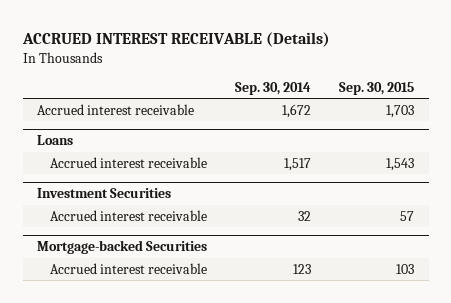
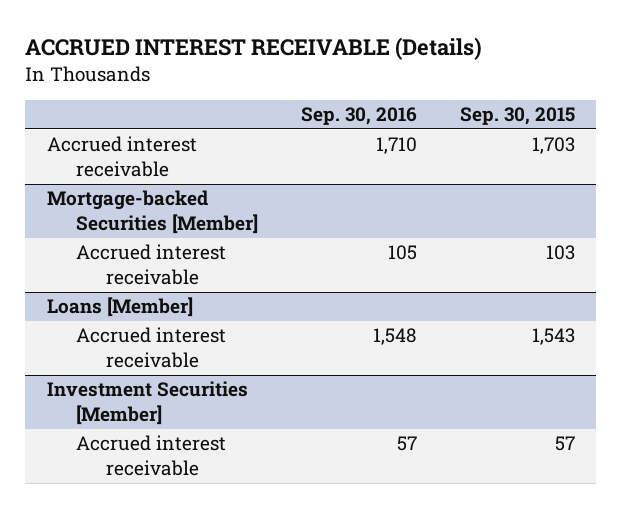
[235,82,312,96] Sep. 30, 2014 -> none
none -> [301,107,418,126] Sep. 30, 2016
none -> [46,190,259,235] Mortgage-backed Securities [Member]
none -> [76,244,227,286] Accrued interest receivable
[36,135,73,146] Loans -> [46,297,193,318] Loans [Member]
[36,188,171,199] Investment Securities -> [46,381,248,426] Investment Securities [Member]
[36,240,207,255] Mortgage-backed Securities -> none
[49,262,207,274] Accrued interest receivable -> none

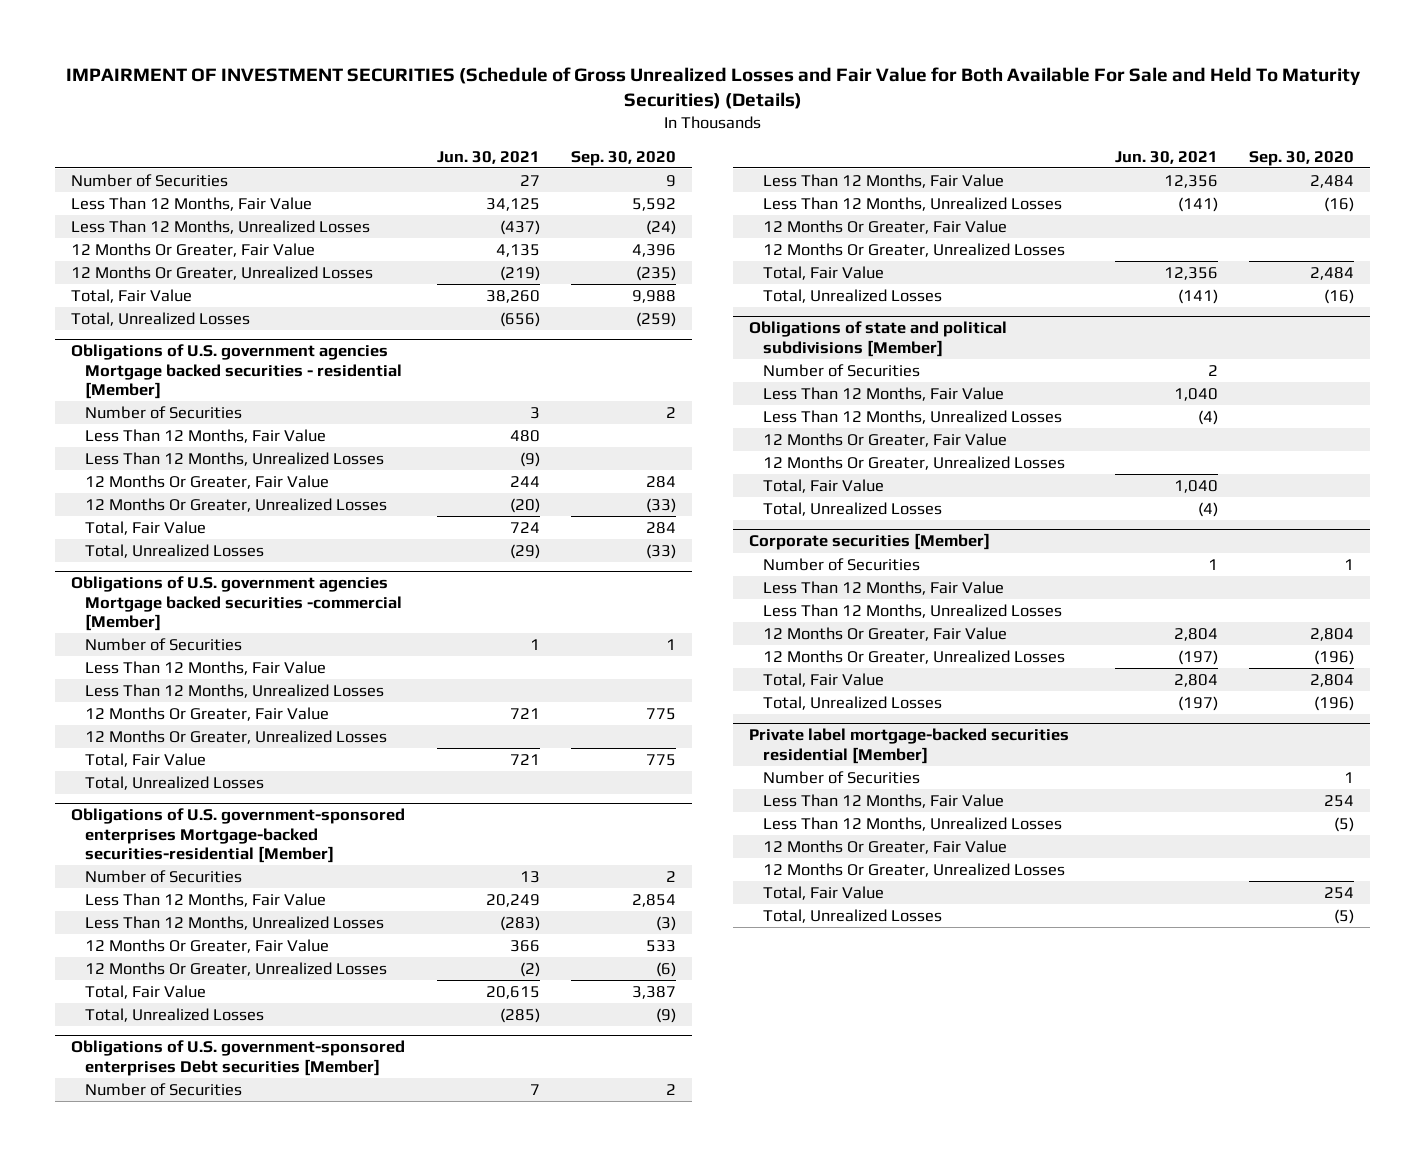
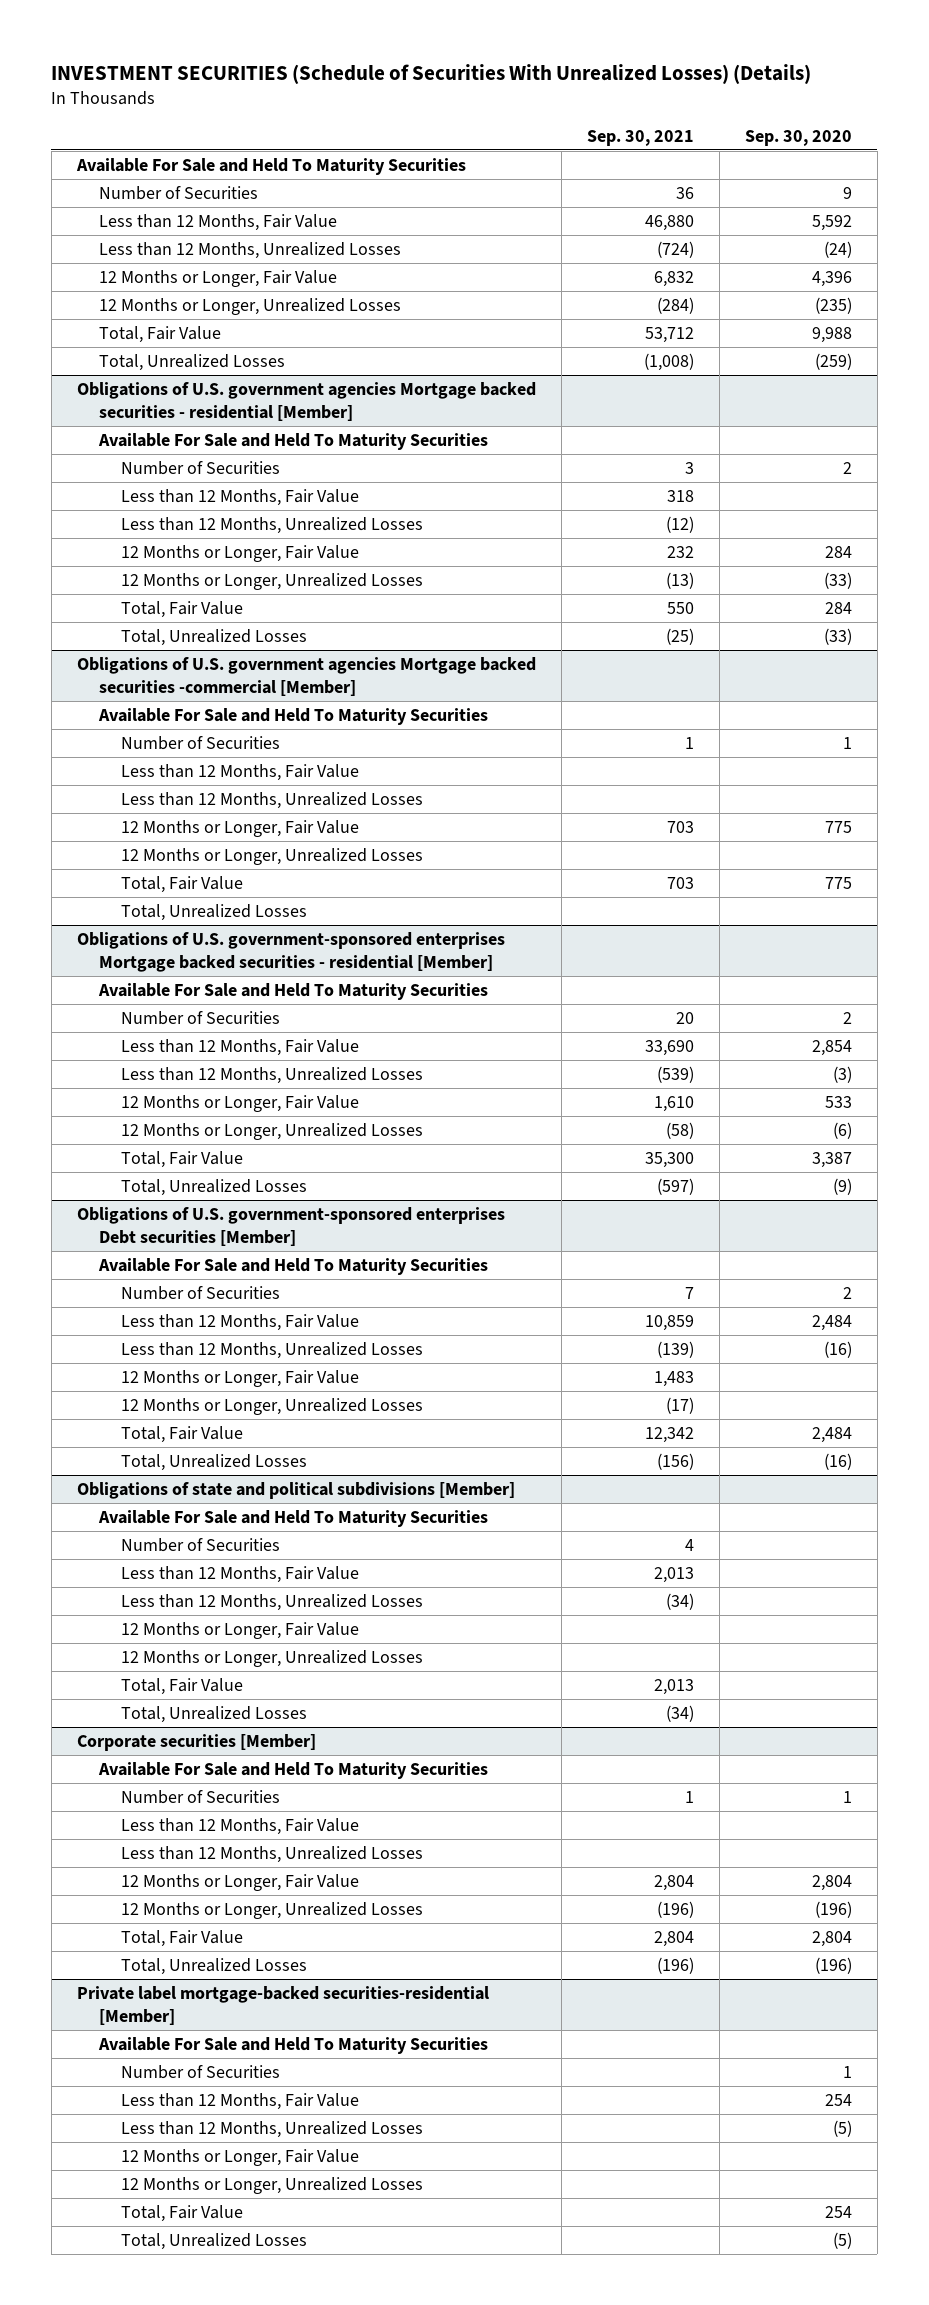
[65,66,1360,110] IMPAIRMENT OF INVESTMENT SECURITIES (Schedule of Gross Unrealized Losses and Fair Value for Both Available For Sale and Held To Maturity Securities) (Details) -> [51,63,812,84] INVESTMENT SECURITIES (Schedule of Securities With Unrealized Losses) (Details)
[436,150,540,164] Jun. 30, 2021 -> none
none -> [586,130,694,147] Sep. 30, 2021
none -> [75,157,466,175] Available For Sale and Held To Maturity Securities
[71,196,313,211] Less Than 12 Months, Fair Value -> [98,213,337,231] Less than 12 Months, Fair Value
[71,219,371,234] Less Than 12 Months, Unrealized Losses -> [98,241,401,259] Less than 12 Months, Unrealized Losses
[71,242,316,257] 12 Months Or Greater, Fair Value -> [98,269,337,287] 12 Months or Longer, Fair Value
[71,265,374,280] 12 Months Or Greater, Unrealized Losses -> [98,297,401,315] 12 Months or Longer, Unrealized Losses
none -> [97,432,488,450] Available For Sale and Held To Maturity Securities
[84,428,326,443] Less Than 12 Months, Fair Value -> [120,488,359,506] Less than 12 Months, Fair Value
[84,451,384,466] Less Than 12 Months, Unrealized Losses -> [120,516,423,534] Less than 12 Months, Unrealized Losses
[84,474,329,489] 12 Months Or Greater, Fair Value -> [120,544,359,562] 12 Months or Longer, Fair Value
[84,497,387,512] 12 Months Or Greater, Unrealized Losses -> [120,572,423,590] 12 Months or Longer, Unrealized Losses
none -> [97,707,488,725] Available For Sale and Held To Maturity Securities
[84,660,326,675] Less Than 12 Months, Fair Value -> [120,763,359,781] Less than 12 Months, Fair Value
[84,683,384,698] Less Than 12 Months, Unrealized Losses -> [120,791,423,809] Less than 12 Months, Unrealized Losses
[84,706,329,721] 12 Months Or Greater, Fair Value -> [120,819,359,837] 12 Months or Longer, Fair Value
[84,729,387,744] 12 Months Or Greater, Unrealized Losses -> [120,847,423,865] 12 Months or Longer, Unrealized Losses
[71,808,406,863] Obligations of U.S. government-sponsored enterprises Mortgage-backed securities-residential [Member] -> [76,931,505,972] Obligations of U.S. government-sponsored enterprises Mortgage backed securities - residential [Member]
none -> [97,982,488,1000] Available For Sale and Held To Maturity Securities
[84,892,326,907] Less Than 12 Months, Fair Value -> [120,1038,359,1056] Less than 12 Months, Fair Value
[84,915,384,930] Less Than 12 Months, Unrealized Losses -> [120,1066,423,1084] Less than 12 Months, Unrealized Losses
[84,938,329,953] 12 Months Or Greater, Fair Value -> [120,1094,359,1112] 12 Months or Longer, Fair Value
[84,961,387,976] 12 Months Or Greater, Unrealized Losses -> [120,1122,423,1140] 12 Months or Longer, Unrealized Losses
none -> [97,1257,488,1275] Available For Sale and Held To Maturity Securities
[762,173,1004,188] Less Than 12 Months, Fair Value -> [120,1313,359,1331] Less than 12 Months, Fair Value
[762,196,1062,211] Less Than 12 Months, Unrealized Losses -> [120,1341,423,1359] Less than 12 Months, Unrealized Losses
[762,219,1007,234] 12 Months Or Greater, Fair Value -> [120,1369,359,1387] 12 Months or Longer, Fair Value
[762,242,1065,257] 12 Months Or Greater, Unrealized Losses -> [120,1397,423,1415] 12 Months or Longer, Unrealized Losses
none -> [97,1509,488,1527] Available For Sale and Held To Maturity Securities
[762,386,1004,401] Less Than 12 Months, Fair Value -> [120,1565,359,1583] Less than 12 Months, Fair Value
[762,409,1062,424] Less Than 12 Months, Unrealized Losses -> [120,1593,423,1611] Less than 12 Months, Unrealized Losses
[762,432,1007,447] 12 Months Or Greater, Fair Value -> [120,1621,359,1639] 12 Months or Longer, Fair Value
[762,455,1065,470] 12 Months Or Greater, Unrealized Losses -> [120,1649,423,1667] 12 Months or Longer, Unrealized Losses
none -> [97,1761,488,1779] Available For Sale and Held To Maturity Securities
[762,580,1004,595] Less Than 12 Months, Fair Value -> [120,1817,359,1835] Less than 12 Months, Fair Value
[762,603,1062,618] Less Than 12 Months, Unrealized Losses -> [120,1845,423,1863] Less than 12 Months, Unrealized Losses
[762,626,1007,641] 12 Months Or Greater, Fair Value -> [120,1873,359,1891] 12 Months or Longer, Fair Value
[762,649,1065,664] 12 Months Or Greater, Unrealized Losses -> [120,1901,423,1919] 12 Months or Longer, Unrealized Losses
[748,728,1069,764] Private label mortgage-backed securities residential [Member] -> [76,1985,489,2025] Private label mortgage-backed securities-residential [Member]
none -> [97,2036,488,2054] Available For Sale and Held To Maturity Securities
[762,793,1004,808] Less Than 12 Months, Fair Value -> [120,2092,359,2110] Less than 12 Months, Fair Value
[762,816,1062,831] Less Than 12 Months, Unrealized Losses -> [120,2120,423,2138] Less than 12 Months, Unrealized Losses
[762,839,1007,854] 12 Months Or Greater, Fair Value -> [120,2148,359,2166] 12 Months or Longer, Fair Value
[762,862,1065,877] 12 Months Or Greater, Unrealized Losses -> [120,2176,423,2194] 12 Months or Longer, Unrealized Losses

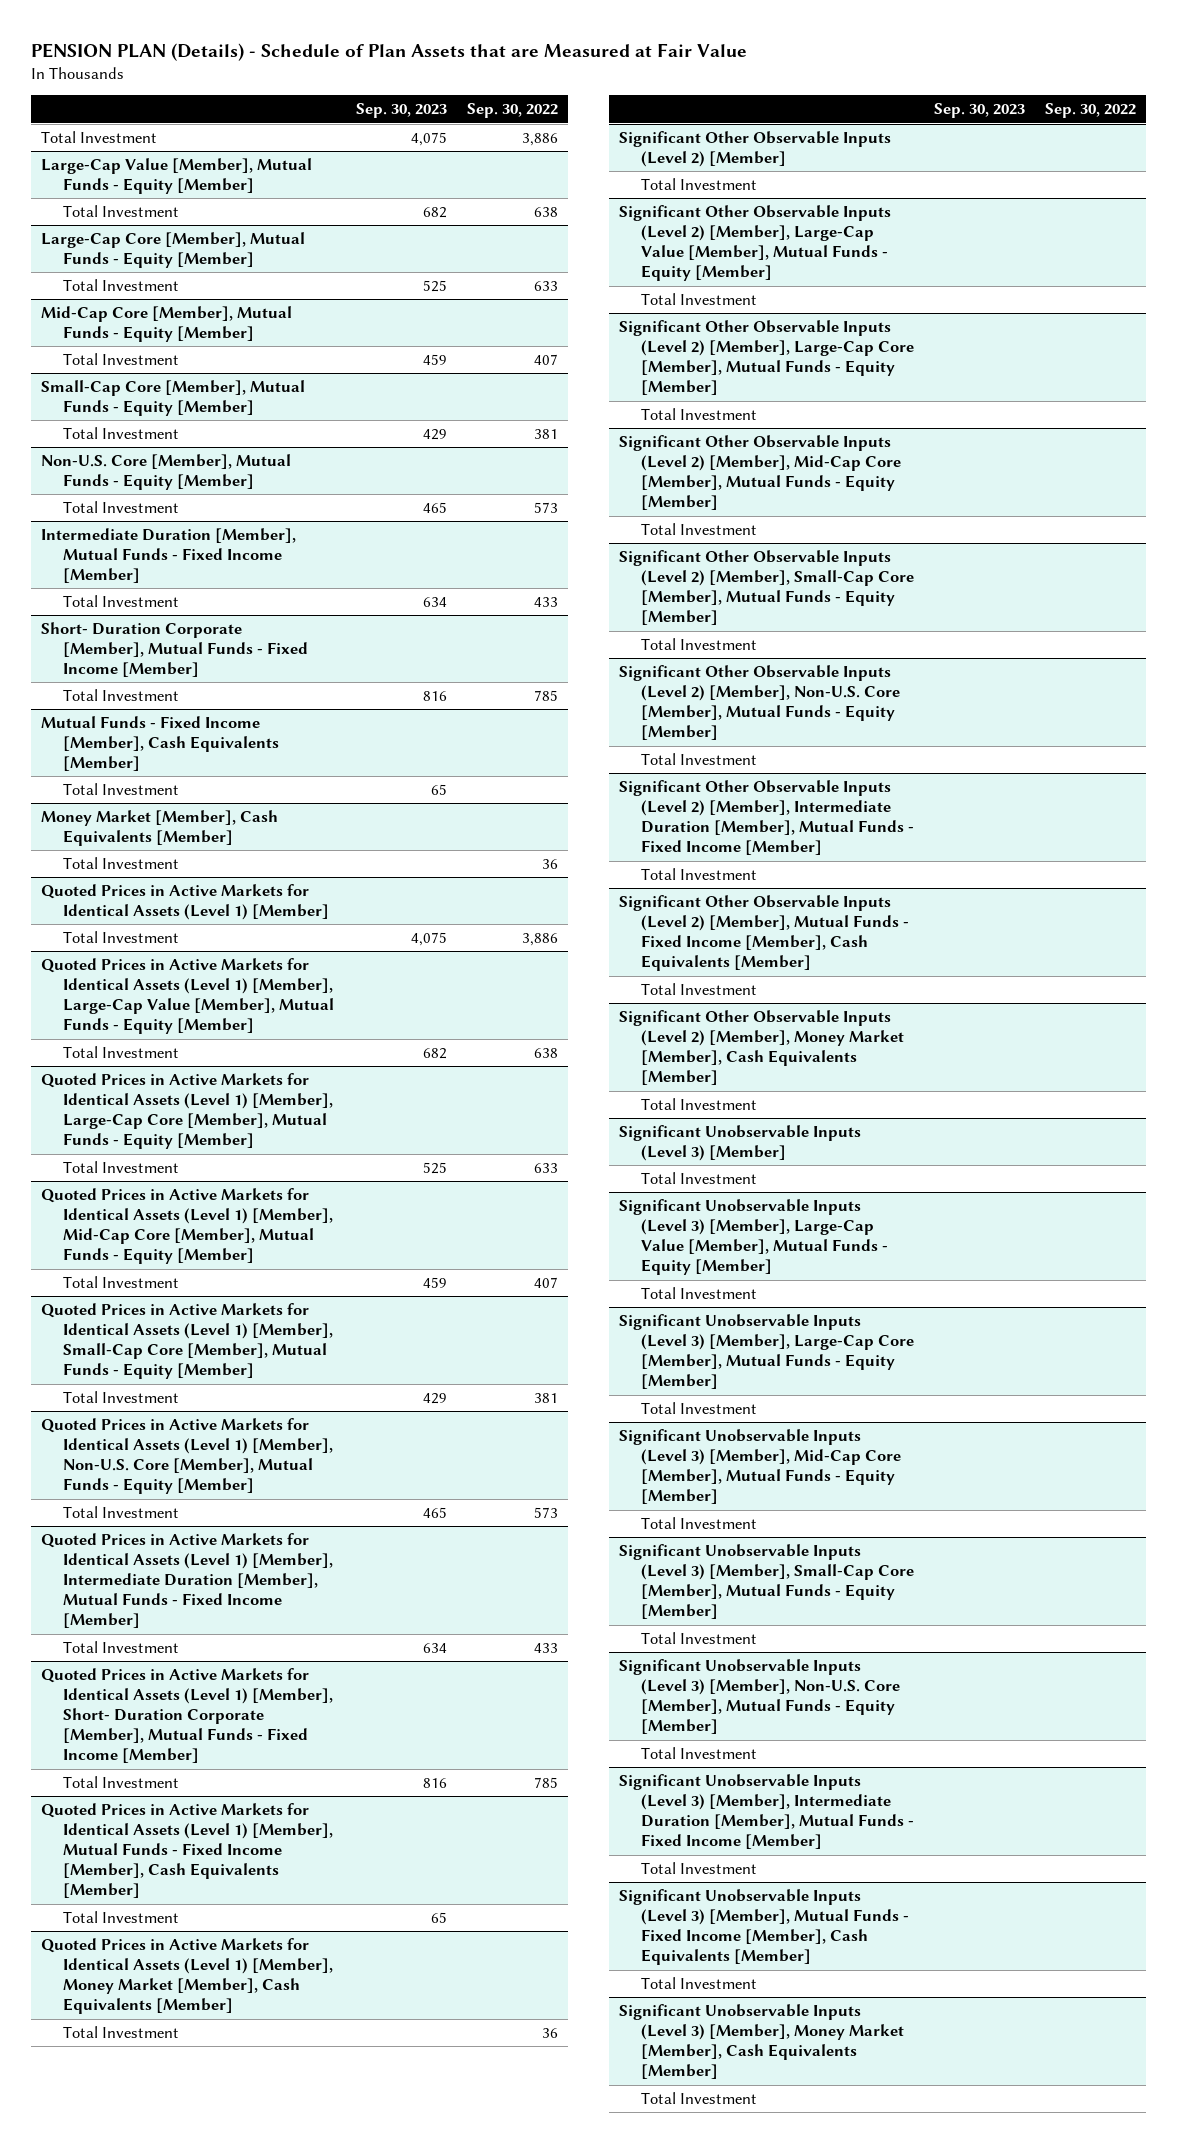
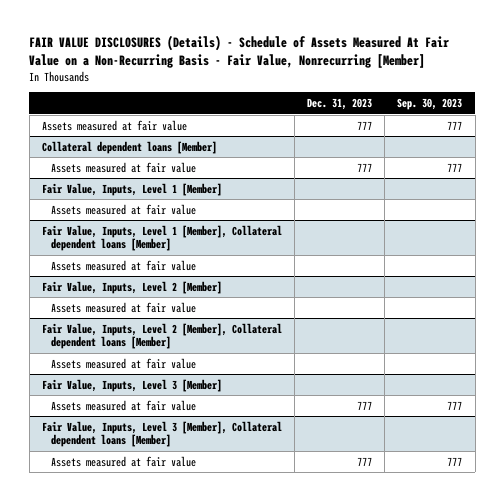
[31,42,748,61] PENSION PLAN (Details) - Schedule of Plan Assets that are Measured at Fair Value -> [29,34,450,68] FAIR VALUE DISCLOSURES (Details) - Schedule of Assets Measured At Fair Value on a Non-Recurring Basis - Fair Value, Nonrecurring [Member]
[467,103,559,119] Sep. 30, 2022 -> none
none -> [307,97,373,110] Dec. 31, 2023
[41,131,158,144] Total Investment -> none
[41,158,313,195] Large-Cap Value [Member], Mutual Funds - Equity [Member] -> none
[63,205,180,218] Total Investment -> none
[41,232,306,269] Large-Cap Core [Member], Mutual Funds - Equity [Member] -> none
[63,279,180,292] Total Investment -> none
[41,306,293,343] Mid-Cap Core [Member], Mutual Funds - Equity [Member] -> none
[63,353,180,366] Total Investment -> none
[41,380,306,417] Small-Cap Core [Member], Mutual Funds - Equity [Member] -> none
[63,427,180,440] Total Investment -> none
[41,454,292,491] Non-U.S. Core [Member], Mutual Funds - Equity [Member] -> none
[63,501,180,514] Total Investment -> none
[41,528,297,584] Intermediate Duration [Member], Mutual Funds - Fixed Income [Member] -> none
[63,595,180,608] Total Investment -> none
[41,622,309,678] Short- Duration Corporate [Member], Mutual Funds - Fixed Income [Member] -> none
[63,689,180,702] Total Investment -> none
[41,716,280,772] Mutual Funds - Fixed Income [Member], Cash Equivalents [Member] -> none
[63,783,180,796] Total Investment -> none
[41,810,279,847] Money Market [Member], Cash Equivalents [Member] -> none
[63,857,180,870] Total Investment -> none
[63,931,180,944] Total Investment -> none
[41,958,335,1035] Quoted Prices in Active Markets for Identical Assets (Level 1) [Member], Large-Cap Value [Member], Mutual Funds - Equity [Member] -> none
[63,1046,180,1059] Total Investment -> none
[41,1073,334,1150] Quoted Prices in Active Markets for Identical Assets (Level 1) [Member], Large-Cap Core [Member], Mutual Funds - Equity [Member] -> none
[63,1161,180,1174] Total Investment -> none
[41,1188,334,1265] Quoted Prices in Active Markets for Identical Assets (Level 1) [Member], Mid-Cap Core [Member], Mutual Funds - Equity [Member] -> none
[63,1276,180,1289] Total Investment -> none
[41,1303,334,1380] Quoted Prices in Active Markets for Identical Assets (Level 1) [Member], Small-Cap Core [Member], Mutual Funds - Equity [Member] -> none
[63,1391,180,1404] Total Investment -> none
[41,1418,334,1495] Quoted Prices in Active Markets for Identical Assets (Level 1) [Member], Non-U.S. Core [Member], Mutual Funds - Equity [Member] -> none
[63,1506,180,1519] Total Investment -> none
[41,1533,334,1629] Quoted Prices in Active Markets for Identical Assets (Level 1) [Member], Intermediate Duration [Member], Mutual Funds - Fixed Income [Member] -> none
[63,1641,180,1654] Total Investment -> none
[41,1668,334,1764] Quoted Prices in Active Markets for Identical Assets (Level 1) [Member], Short- Duration Corporate [Member], Mutual Funds - Fixed Income [Member] -> none
[63,1776,180,1789] Total Investment -> none
[41,1803,334,1899] Quoted Prices in Active Markets for Identical Assets (Level 1) [Member], Mutual Funds - Fixed Income [Member], Cash Equivalents [Member] -> none
[63,1911,180,1924] Total Investment -> none
[41,1938,334,2015] Quoted Prices in Active Markets for Identical Assets (Level 1) [Member], Money Market [Member], Cash Equivalents [Member] -> none
[63,2026,180,2039] Total Investment -> none
[641,178,758,191] Total Investment -> none
[619,205,892,282] Significant Other Observable Inputs (Level 2) [Member], Large-Cap Value [Member], Mutual Funds - Equity [Member] -> none
[641,293,758,306] Total Investment -> none
[619,320,915,396] Significant Other Observable Inputs (Level 2) [Member], Large-Cap Core [Member], Mutual Funds - Equity [Member] -> none
[641,408,758,421] Total Investment -> none
[619,435,902,511] Significant Other Observable Inputs (Level 2) [Member], Mid-Cap Core [Member], Mutual Funds - Equity [Member] -> none
[641,523,758,536] Total Investment -> none
[619,550,915,626] Significant Other Observable Inputs (Level 2) [Member], Small-Cap Core [Member], Mutual Funds - Equity [Member] -> none
[641,638,758,651] Total Investment -> none
[619,665,901,741] Significant Other Observable Inputs (Level 2) [Member], Non-U.S. Core [Member], Mutual Funds - Equity [Member] -> none
[641,753,758,766] Total Investment -> none
[619,780,915,856] Significant Other Observable Inputs (Level 2) [Member], Intermediate Duration [Member], Mutual Funds - Fixed Income [Member] -> none
[641,868,758,881] Total Investment -> none
[619,895,910,972] Significant Other Observable Inputs (Level 2) [Member], Mutual Funds - Fixed Income [Member], Cash Equivalents [Member] -> none
[641,983,758,996] Total Investment -> none
[619,1010,905,1086] Significant Other Observable Inputs (Level 2) [Member], Money Market [Member], Cash Equivalents [Member] -> none
[641,1098,758,1111] Total Investment -> none
[641,1172,758,1185] Total Investment -> none
[619,1199,889,1276] Significant Unobservable Inputs (Level 3) [Member], Large-Cap Value [Member], Mutual Funds - Equity [Member] -> none
[641,1287,758,1300] Total Investment -> none
[619,1314,915,1390] Significant Unobservable Inputs (Level 3) [Member], Large-Cap Core [Member], Mutual Funds - Equity [Member] -> none
[641,1402,758,1415] Total Investment -> none
[619,1429,902,1505] Significant Unobservable Inputs (Level 3) [Member], Mid-Cap Core [Member], Mutual Funds - Equity [Member] -> none
[641,1517,758,1530] Total Investment -> none
[619,1544,915,1620] Significant Unobservable Inputs (Level 3) [Member], Small-Cap Core [Member], Mutual Funds - Equity [Member] -> none
[641,1632,758,1645] Total Investment -> none
[619,1659,901,1735] Significant Unobservable Inputs (Level 3) [Member], Non-U.S. Core [Member], Mutual Funds - Equity [Member] -> none
[641,1747,758,1760] Total Investment -> none
[619,1774,915,1850] Significant Unobservable Inputs (Level 3) [Member], Intermediate Duration [Member], Mutual Funds - Fixed Income [Member] -> none
[641,1862,758,1875] Total Investment -> none
[619,1889,910,1966] Significant Unobservable Inputs (Level 3) [Member], Mutual Funds - Fixed Income [Member], Cash Equivalents [Member] -> none
[641,1977,758,1990] Total Investment -> none
[619,2004,905,2080] Significant Unobservable Inputs (Level 3) [Member], Money Market [Member], Cash Equivalents [Member] -> none
[641,2092,758,2105] Total Investment -> none
none -> [41,119,187,131] Assets measured at fair value
none -> [41,140,217,154] Collateral dependent loans [Member]
none -> [50,161,196,173] Assets measured at fair value
[41,884,330,921] Quoted Prices in Active Markets for Identical Assets (Level 1) [Member] -> [41,182,222,196] Fair Value, Inputs, Level 1 [Member]
none -> [50,203,196,215] Assets measured at fair value
none -> [41,224,282,252] Fair Value, Inputs, Level 1 [Member], Collateral dependent loans [Member]
none -> [50,259,196,271] Assets measured at fair value
[619,131,892,168] Significant Other Observable Inputs (Level 2) [Member] -> [41,280,222,294] Fair Value, Inputs, Level 2 [Member]
none -> [50,301,196,313] Assets measured at fair value
none -> [41,322,282,350] Fair Value, Inputs, Level 2 [Member], Collateral dependent loans [Member]
none -> [50,357,196,369] Assets measured at fair value
[619,1125,862,1162] Significant Unobservable Inputs (Level 3) [Member] -> [41,378,222,392] Fair Value, Inputs, Level 3 [Member]
none -> [50,399,196,411] Assets measured at fair value
none -> [41,420,282,448] Fair Value, Inputs, Level 3 [Member], Collateral dependent loans [Member]
none -> [50,455,196,467] Assets measured at fair value

